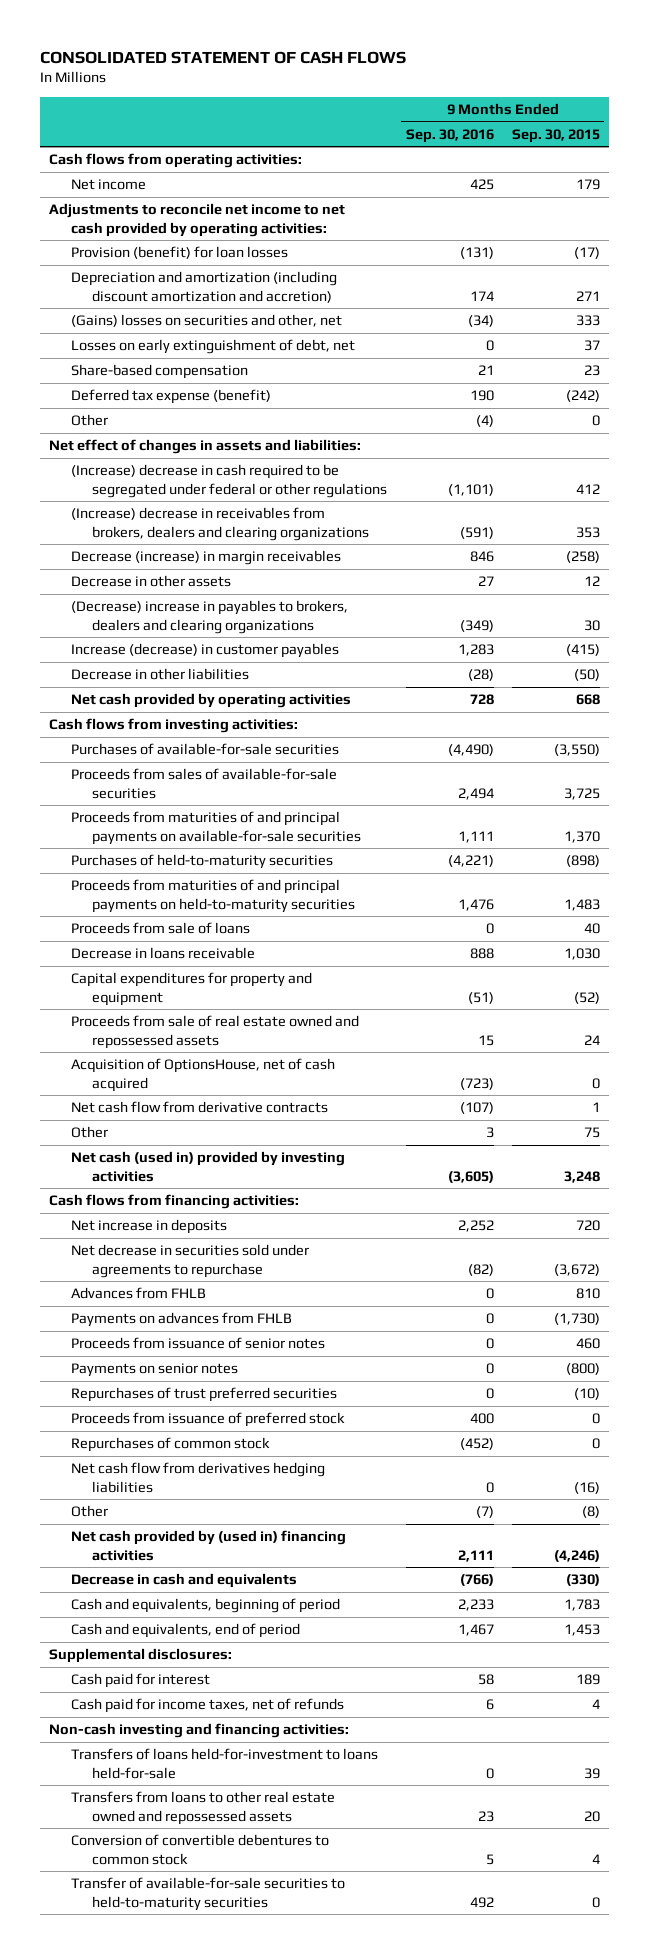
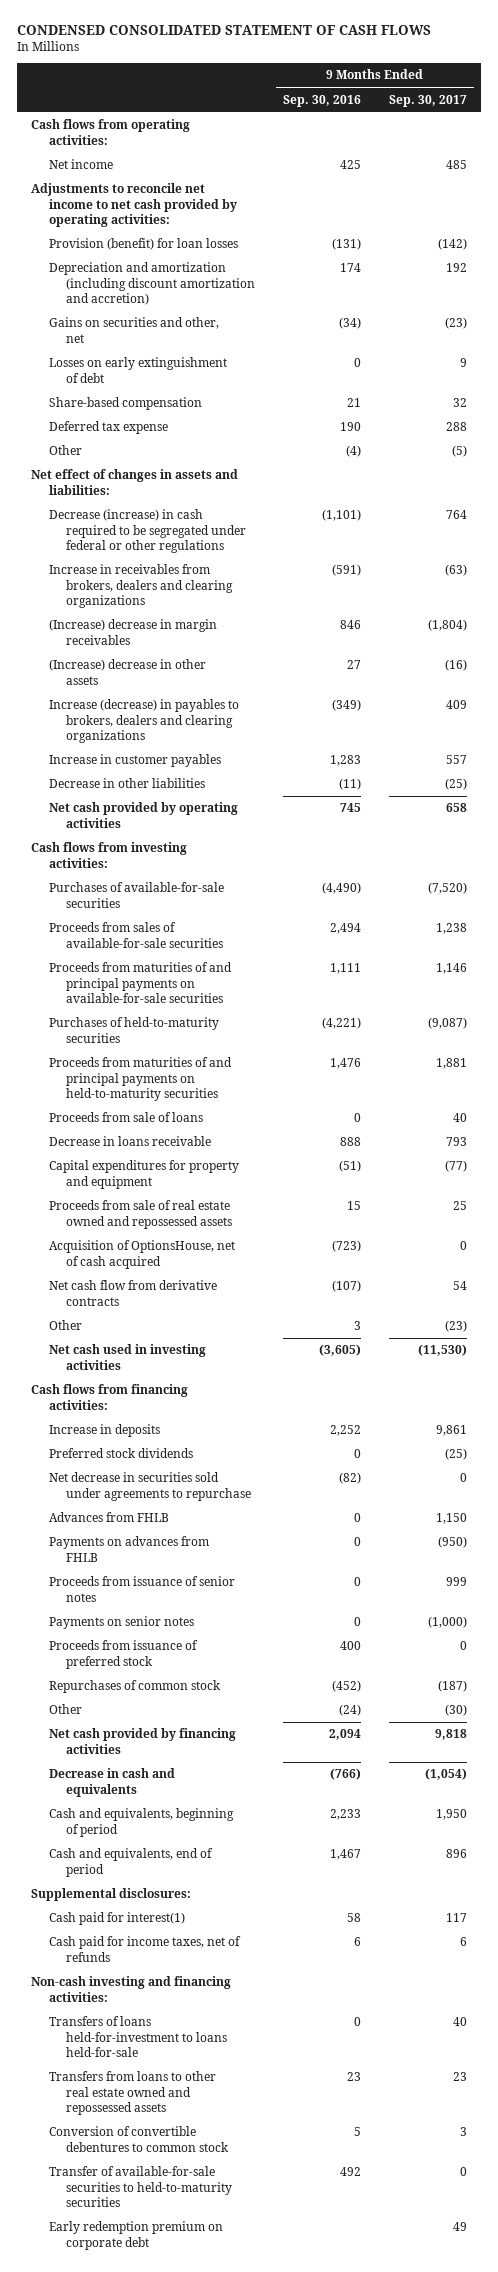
[39,50,406,64] CONSOLIDATED STATEMENT OF CASH FLOWS -> [16,25,431,36] CONDENSED CONSOLIDATED STATEMENT OF CASH FLOWS
[511,128,600,143] Sep. 30, 2015 -> none
none -> [389,94,468,107] Sep. 30, 2017
[70,314,342,328] (Gains) losses on securities and other, net -> [48,317,219,343] Gains on securities and other, net
[70,339,355,355] Losses on early extinguishment of debt, net -> [48,357,227,383] Losses on early extinguishment of debt
[70,389,271,405] Deferred tax expense (benefit) -> [48,421,168,435] Deferred tax expense
[70,464,388,498] (Increase) decrease in cash required to be segregated under federal or other regulations -> [48,509,247,554] Decrease (increase) in cash required to be segregated under federal or other regulations
[70,507,370,541] (Increase) decrease in receivables from brokers, dealers and clearing organizations -> [48,564,234,609] Increase in receivables from brokers, dealers and clearing organizations
[70,550,341,566] Decrease (increase) in margin receivables -> [48,619,217,645] (Increase) decrease in margin receivables
[70,575,231,588] Decrease in other assets -> [48,659,206,685] (Increase) decrease in other assets
[70,600,348,634] (Decrease) increase in payables to brokers, dealers and clearing organizations -> [48,699,239,744] Increase (decrease) in payables to brokers, dealers and clearing organizations
[70,643,339,659] Increase (decrease) in customer payables -> [48,754,221,768] Increase in customer payables
[467,669,494,682] (28) -> [339,778,362,791] (11)
[469,694,494,706] 728 -> [340,803,362,813] 745
[70,1151,345,1182] Net cash (used in) provided by investing activities -> [48,1344,206,1370] Net cash used in investing activities
[70,1219,227,1235] Net increase in deposits -> [48,1424,160,1438] Increase in deposits
none -> [48,1448,193,1459] Preferred stock dividends
[70,1387,337,1403] Repurchases of trust preferred securities -> none
[70,1462,325,1493] Net cash flow from derivatives hedging liabilities -> none
[475,1506,494,1519] (7) -> [339,1704,362,1717] (24)
[70,1530,346,1561] Net cash provided by (used in) financing activities -> [48,1728,236,1754] Net cash provided by financing activities
[457,1549,494,1562] 2,111 -> [329,1729,362,1741] 2,094
[70,1673,210,1689] Cash paid for interest -> [48,1912,185,1926] Cash paid for interest(1)
none -> [48,2221,223,2250] Early redemption premium on corporate debt

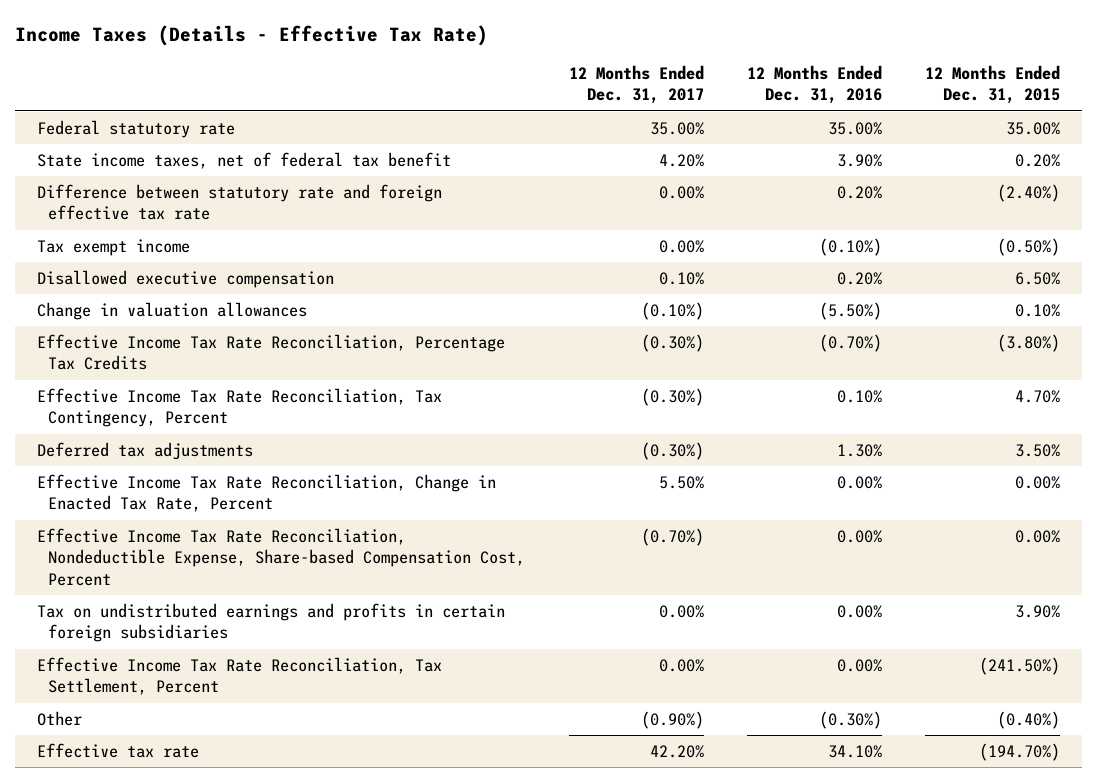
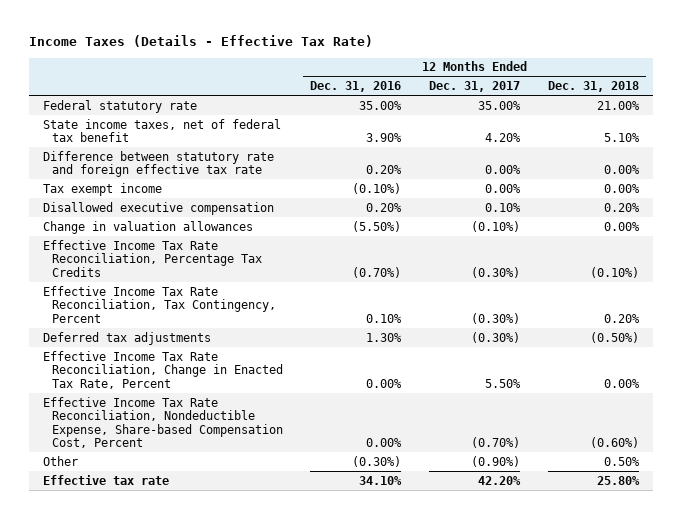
[925,65,1061,105] 12 Months Ended Dec. 31, 2015 -> none
none -> [548,81,640,93] Dec. 31, 2018
[36,602,505,643] Tax on undistributed earnings and profits in certain foreign subsidiaries -> none
[36,656,442,696] Effective Income Tax Rate Reconciliation, Tax Settlement, Percent -> none

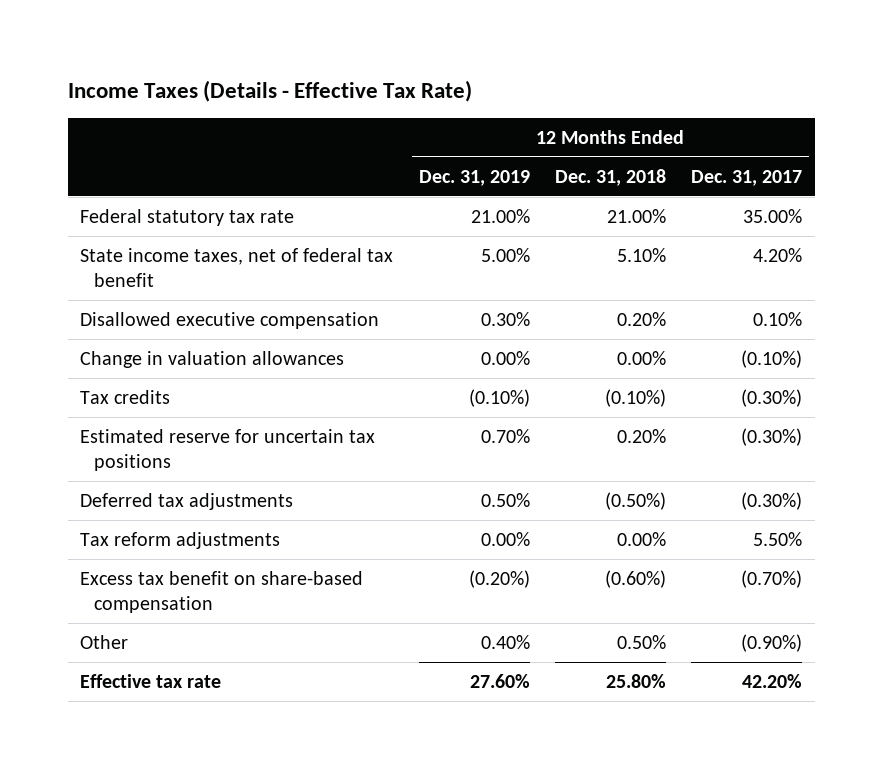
[310,81,402,93] Dec. 31, 2016 -> none
none -> [418,169,530,186] Dec. 31, 2019
[42,99,197,113] Federal statutory rate -> [80,208,295,226] Federal statutory tax rate
[42,150,274,178] Difference between statutory rate and foreign effective tax rate -> none
[42,182,162,196] Tax exempt income -> none
[42,239,262,277] Effective Income Tax Rate Reconciliation, Percentage Tax Credits -> [80,389,171,404] Tax credits
[42,285,276,323] Effective Income Tax Rate Reconciliation, Tax Contingency, Percent -> [80,428,376,472] Estimated reserve for uncertain tax positions
[42,396,283,449] Effective Income Tax Rate Reconciliation, Nondeductible Expense, Share-based Compensation Cost, Percent -> none
[42,350,283,389] Effective Income Tax Rate Reconciliation, Change in Enacted Tax Rate, Percent -> [80,531,281,549] Tax reform adjustments
none -> [80,570,364,614] Excess tax benefit on share-based compensation

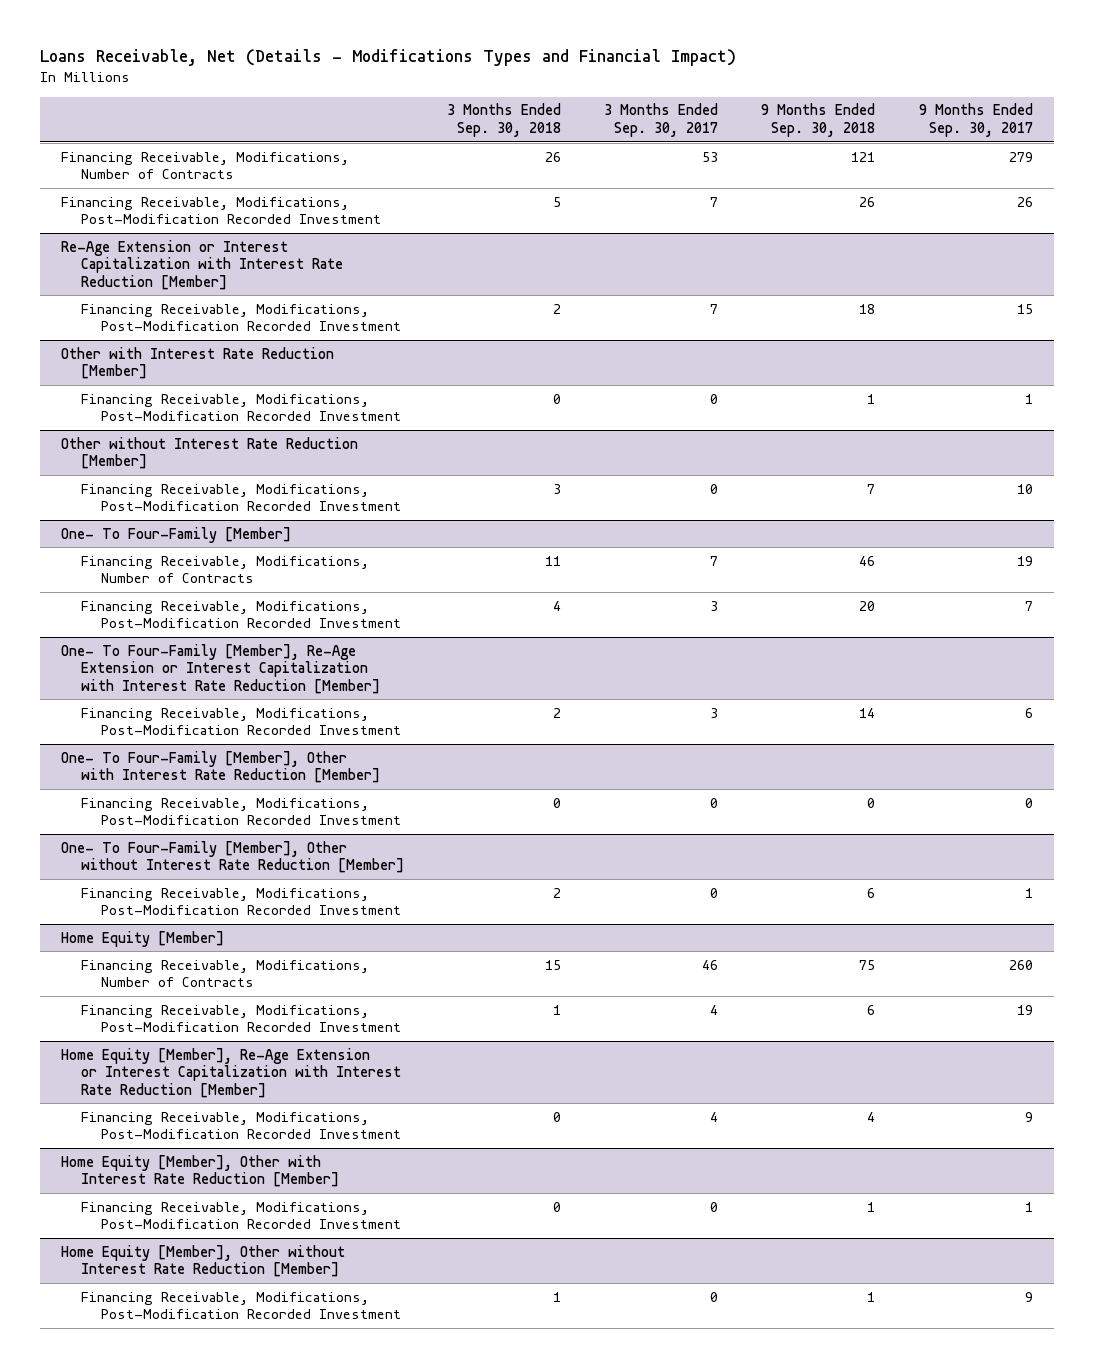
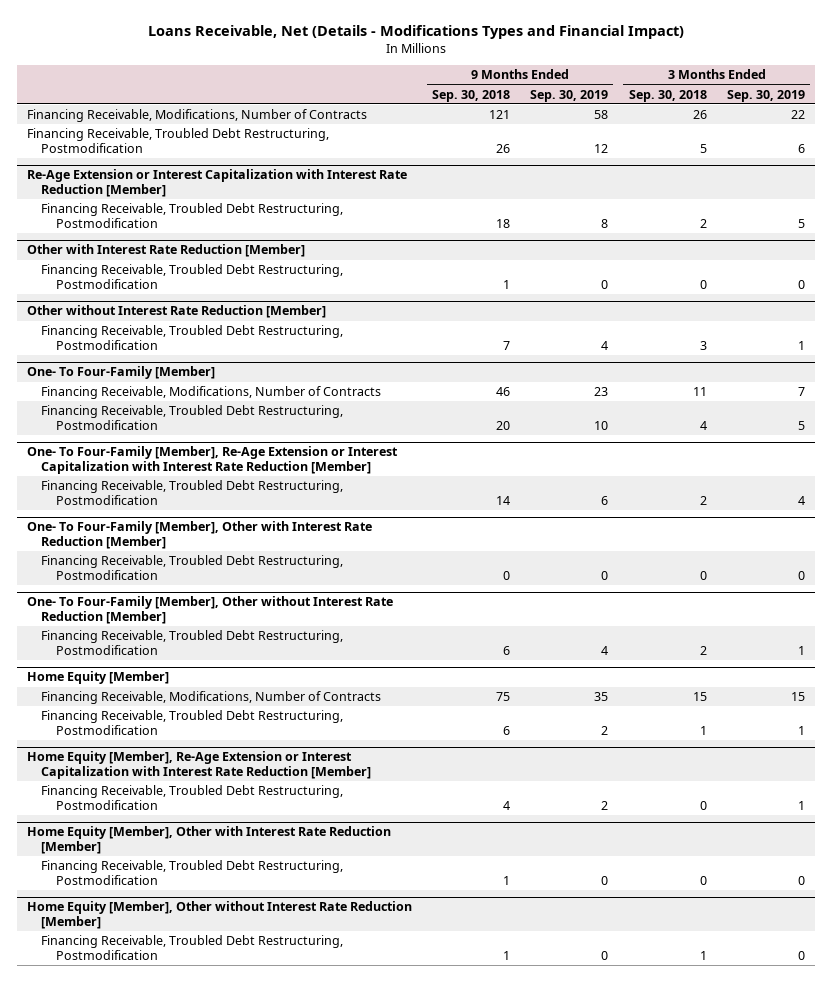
[604,103,719,137] 3 Months Ended Sep. 30, 2017 -> none
[918,103,1033,137] 9 Months Ended Sep. 30, 2017 -> none
none -> [530,89,609,102] Sep. 30, 2019
none -> [726,89,805,102] Sep. 30, 2019
[61,196,381,225] Financing Receivable, Modifications, Post-Modification Recorded Investment -> [26,128,329,153] Financing Receivable, Troubled Debt Restructuring, Postmodification
[80,303,401,332] Financing Receivable, Modifications, Post-Modification Recorded Investment -> [41,203,344,228] Financing Receivable, Troubled Debt Restructuring, Postmodification
[80,393,401,422] Financing Receivable, Modifications, Post-Modification Recorded Investment -> [41,264,344,289] Financing Receivable, Troubled Debt Restructuring, Postmodification
[80,483,401,512] Financing Receivable, Modifications, Post-Modification Recorded Investment -> [41,325,344,350] Financing Receivable, Troubled Debt Restructuring, Postmodification
[80,600,401,629] Financing Receivable, Modifications, Post-Modification Recorded Investment -> [41,405,344,430] Financing Receivable, Troubled Debt Restructuring, Postmodification
[80,707,401,736] Financing Receivable, Modifications, Post-Modification Recorded Investment -> [41,480,344,505] Financing Receivable, Troubled Debt Restructuring, Postmodification
[80,797,401,826] Financing Receivable, Modifications, Post-Modification Recorded Investment -> [41,555,344,580] Financing Receivable, Troubled Debt Restructuring, Postmodification
[80,887,401,916] Financing Receivable, Modifications, Post-Modification Recorded Investment -> [41,630,344,655] Financing Receivable, Troubled Debt Restructuring, Postmodification
[80,1004,401,1033] Financing Receivable, Modifications, Post-Modification Recorded Investment -> [41,710,344,735] Financing Receivable, Troubled Debt Restructuring, Postmodification
[80,1111,401,1140] Financing Receivable, Modifications, Post-Modification Recorded Investment -> [41,785,344,810] Financing Receivable, Troubled Debt Restructuring, Postmodification
[80,1201,401,1230] Financing Receivable, Modifications, Post-Modification Recorded Investment -> [41,860,344,885] Financing Receivable, Troubled Debt Restructuring, Postmodification
[80,1291,401,1320] Financing Receivable, Modifications, Post-Modification Recorded Investment -> [41,935,344,960] Financing Receivable, Troubled Debt Restructuring, Postmodification

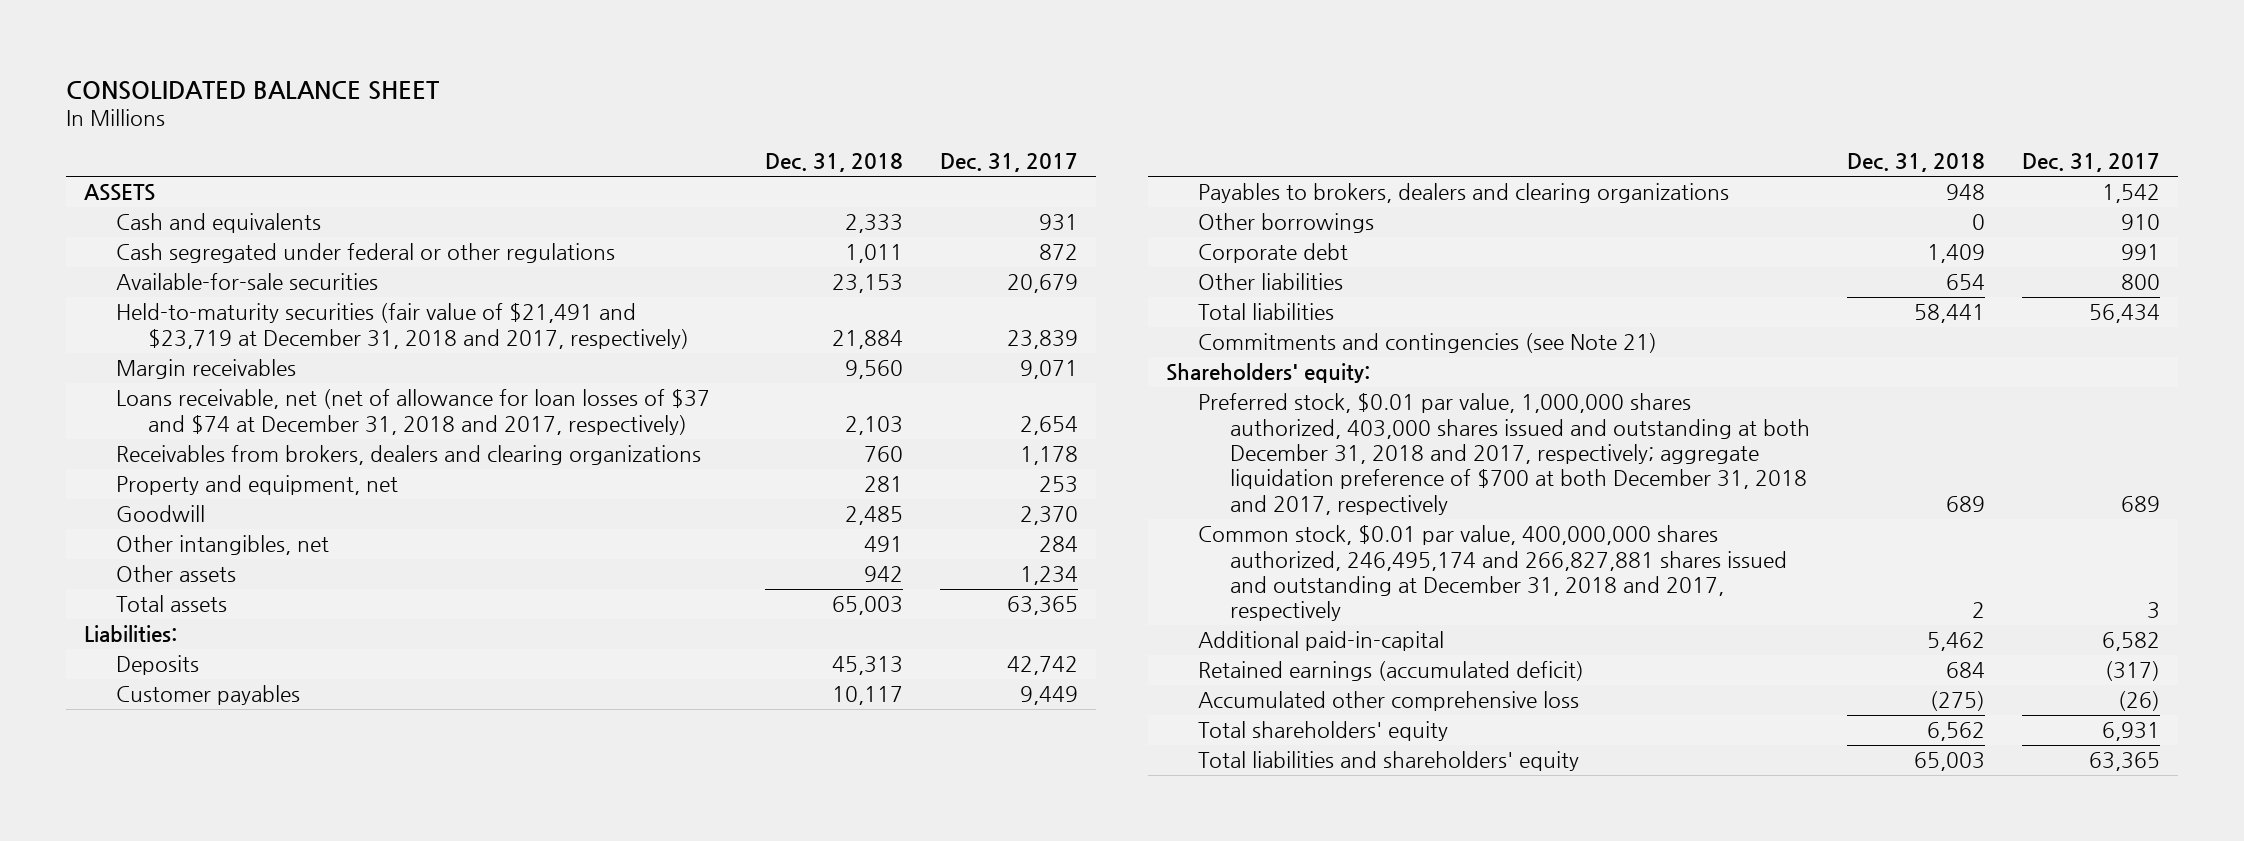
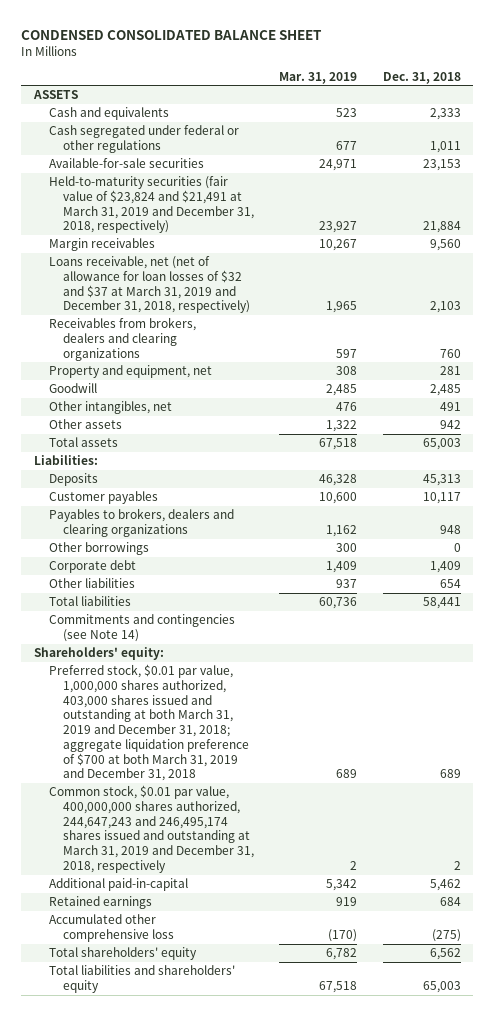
[65,80,439,100] CONSOLIDATED BALANCE SHEET -> [21,29,323,40] CONDENSED CONSOLIDATED BALANCE SHEET
[939,153,1078,173] Dec. 31, 2017 -> none
none -> [279,71,358,84] Mar. 31, 2019
[116,303,690,349] Held-to-maturity securities (fair value of $21,491 and $23,719 at December 31, 2018 and 2017, respectively) -> [48,176,255,234] Held-to-maturity securities (fair value of $23,824 and $21,491 at March 31, 2019 and December 31, 2018, respectively)
[116,389,711,435] Loans receivable, net (net of allowance for loan losses of $37 and $74 at December 31, 2018 and 2017, respectively) -> [48,256,251,314] Loans receivable, net (net of allowance for loan losses of $32 and $37 at March 31, 2019 and December 31, 2018, respectively)
[1198,333,1658,354] Commitments and contingencies (see Note 21) -> [48,614,235,643] Commitments and contingencies (see Note 14)
[1198,393,1811,515] Preferred stock, $0.01 par value, 1,000,000 shares authorized, 403,000 shares issued and outstanding at both December 31, 2018 and 2017, respectively; aggregate liquidation preference of $700 at both December 31, 2018 and 2017, respectively -> [48,664,250,782] Preferred stock, $0.01 par value, 1,000,000 shares authorized, 403,000 shares issued and outstanding at both March 31, 2019 and December 31, 2018; aggregate liquidation preference of $700 at both March 31, 2019 and December 31, 2018
[1198,525,1788,622] Common stock, $0.01 par value, 400,000,000 shares authorized, 246,495,174 and 266,827,881 shares issued and outstanding at December 31, 2018 and 2017, respectively -> [48,785,255,873] Common stock, $0.01 par value, 400,000,000 shares authorized, 244,647,243 and 246,495,174 shares issued and outstanding at March 31, 2019 and December 31, 2018, respectively
[1198,661,1585,682] Retained earnings (accumulated deficit) -> [48,896,152,910] Retained earnings

